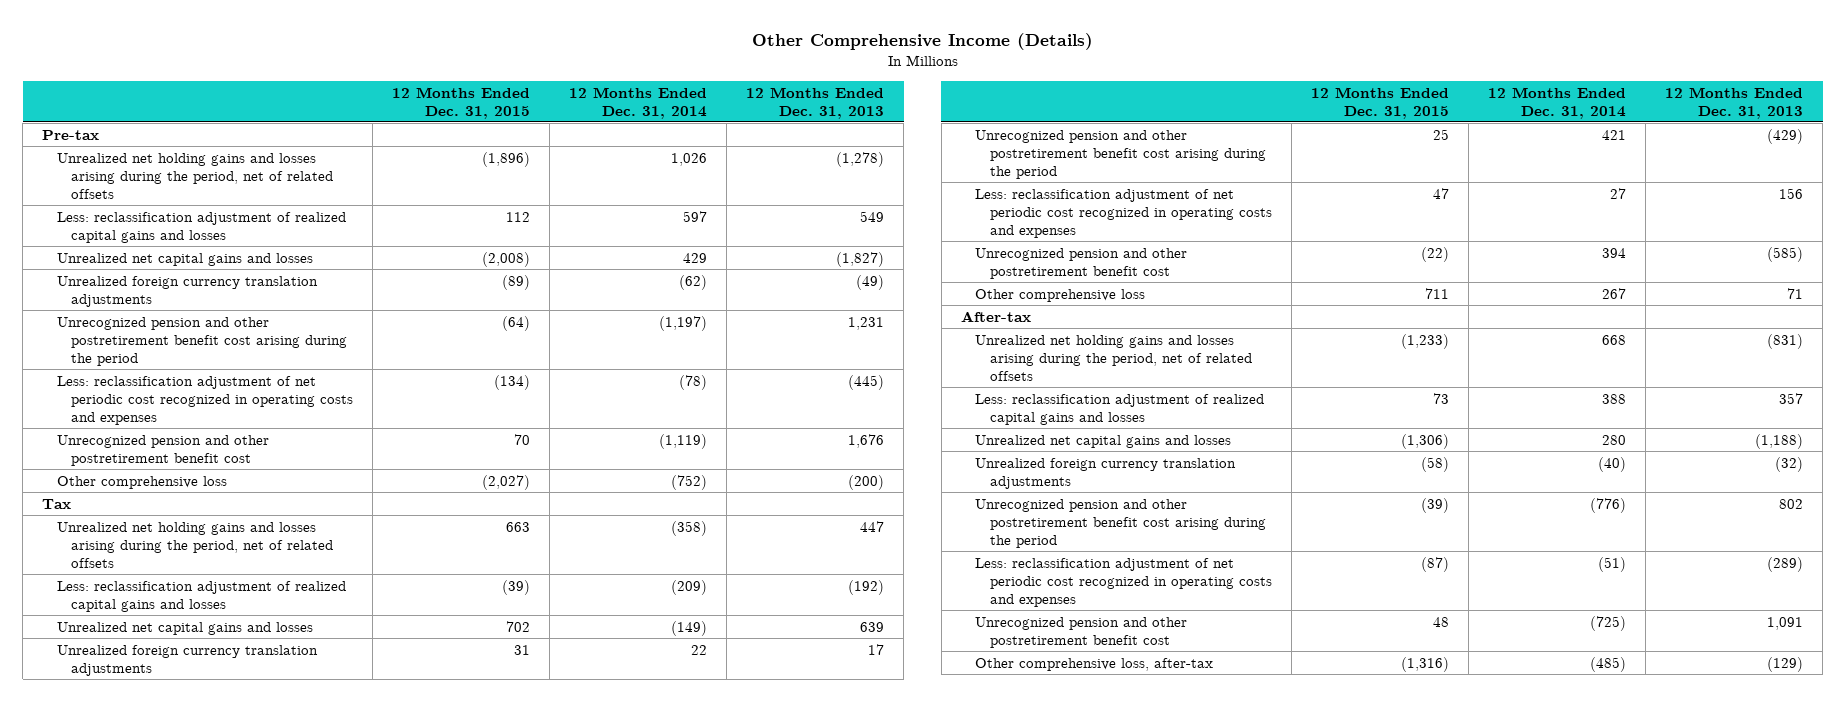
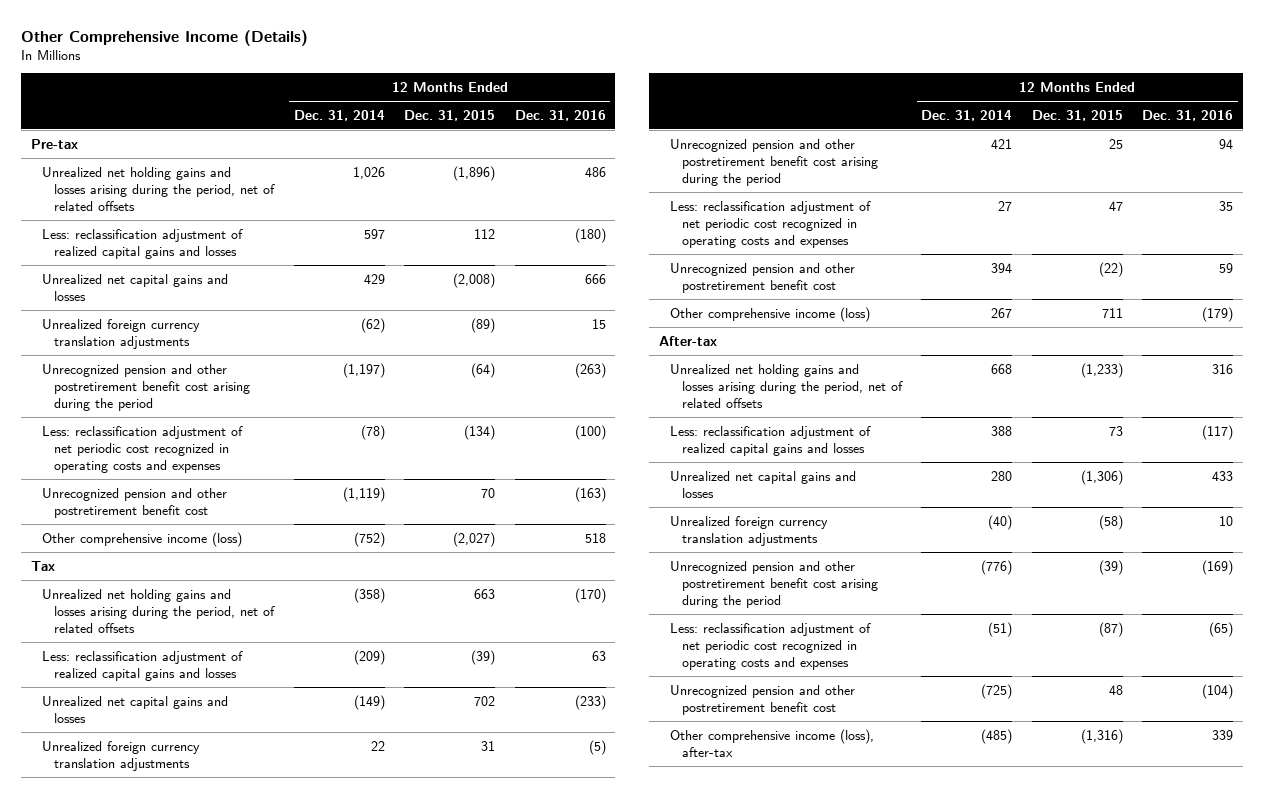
[746,86,885,119] 12 Months Ended Dec. 31, 2013 -> none
none -> [514,109,606,121] Dec. 31, 2016
[56,475,227,489] Other comprehensive loss -> [42,531,243,547] Other comprehensive income (loss)
[975,288,1146,302] Other comprehensive loss -> [670,306,871,322] Other comprehensive income (loss)
[975,657,1214,671] Other comprehensive loss, after-tax -> [670,728,875,757] Other comprehensive income (loss), after-tax

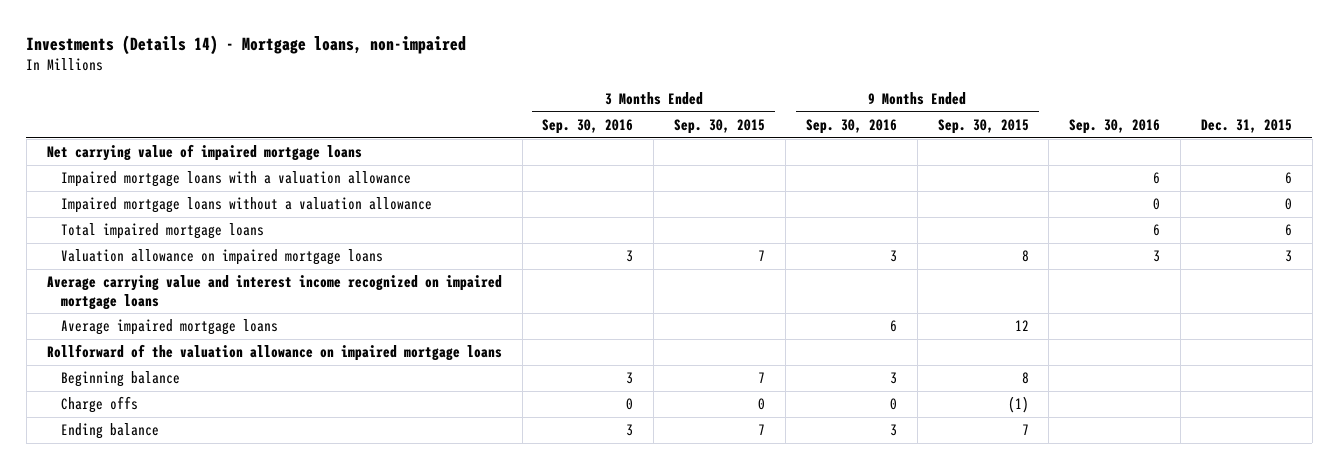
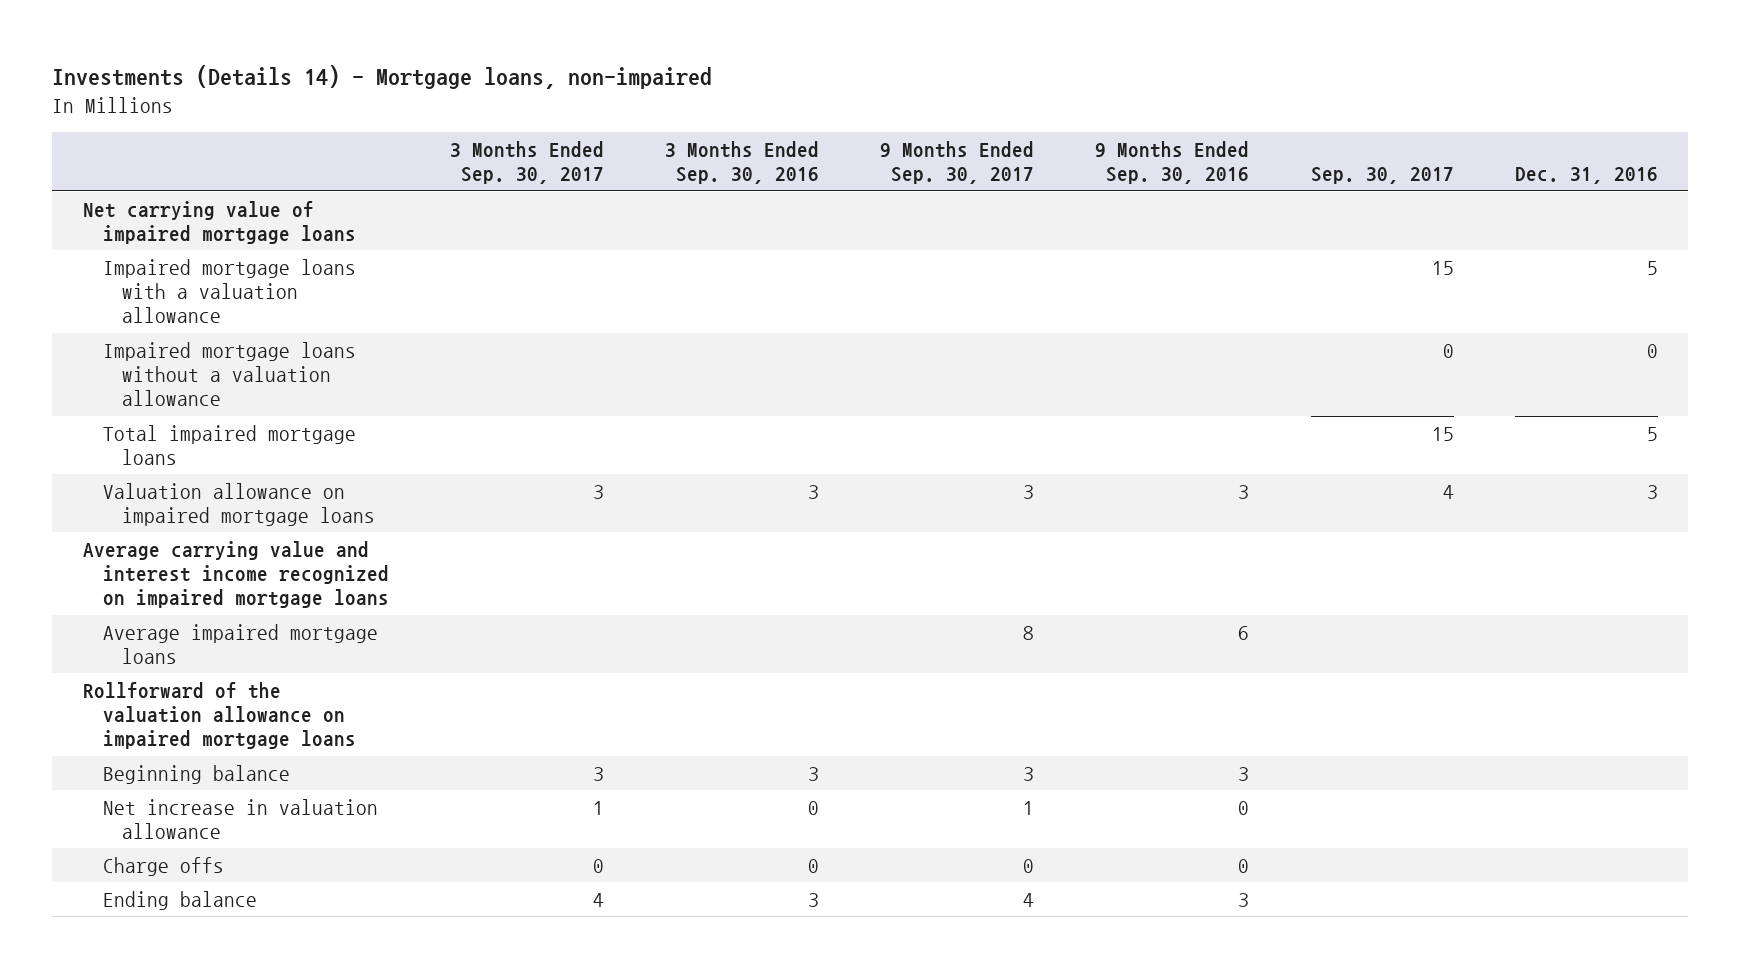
[674,119,766,135] Sep. 30, 2015 -> none
[937,119,1029,135] Sep. 30, 2015 -> none
[1069,119,1161,135] Sep. 30, 2016 -> none
[1200,119,1292,134] Dec. 31, 2015 -> none
none -> [449,141,604,185] 3 Months Ended Sep. 30, 2017
none -> [880,141,1035,185] 9 Months Ended Sep. 30, 2017
none -> [1310,167,1454,185] Sep. 30, 2017
none -> [1514,167,1658,185] Dec. 31, 2016
none -> [102,798,378,839] Net increase in valuation allowance

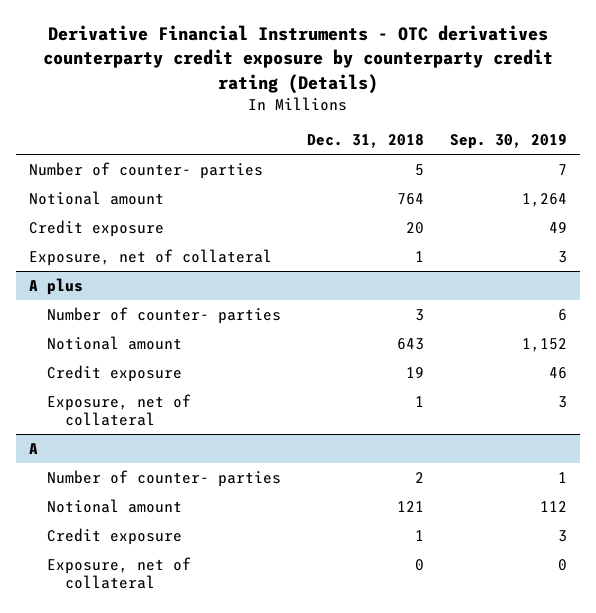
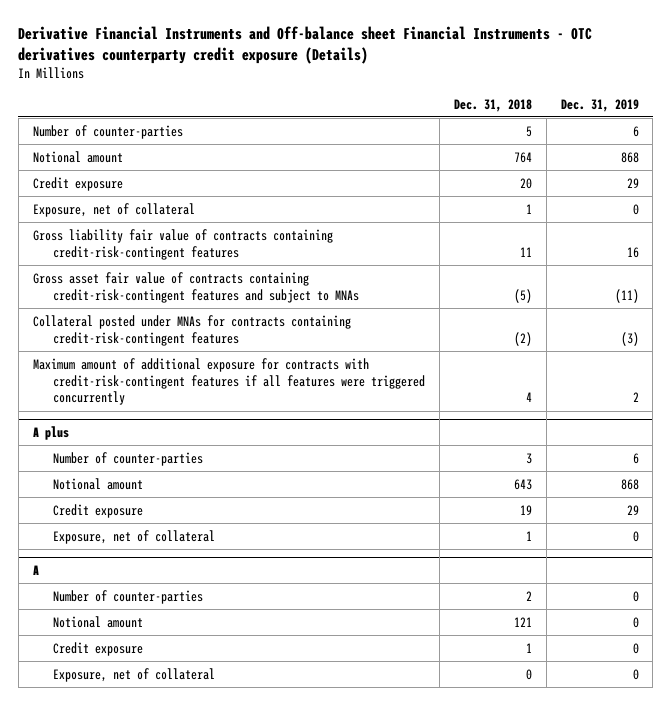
[43,25,554,94] Derivative Financial Instruments - OTC derivatives counterparty credit exposure by counterparty credit rating (Details) -> [18,26,593,64] Derivative Financial Instruments and Off-balance sheet Financial Instruments - OTC derivatives counterparty credit exposure (Details)
[450,134,568,150] Sep. 30, 2019 -> none
none -> [560,98,639,112] Dec. 31, 2019
[28,162,263,180] Number of counter- parties -> [32,124,183,139] Number of counter-parties
none -> [32,228,333,260] Gross liability fair value of contracts containing credit-risk-contingent features
none -> [32,271,360,303] Gross asset fair value of contracts containing credit-risk-contingent features and subject to MNAs
none -> [32,314,351,346] Collateral posted under MNAs for contracts containing credit-risk-contingent features
none -> [32,357,426,406] Maximum amount of additional exposure for contracts with credit-risk-contingent features if all features were triggered concurrently
[47,307,282,325] Number of counter- parties -> [53,451,204,466] Number of counter-parties
[47,470,282,488] Number of counter- parties -> [53,589,204,604] Number of counter-parties

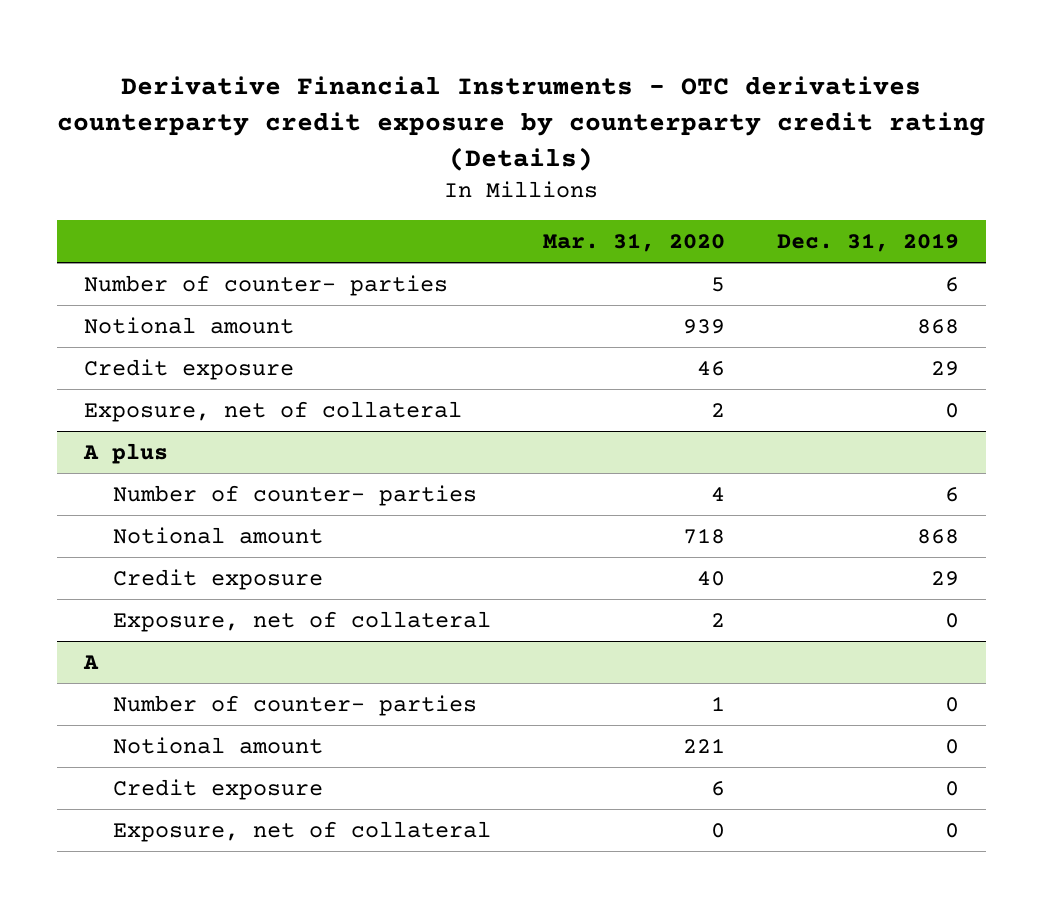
[18,26,593,64] Derivative Financial Instruments and Off-balance sheet Financial Instruments - OTC derivatives counterparty credit exposure (Details) -> [57,75,986,171] Derivative Financial Instruments - OTC derivatives counterparty credit exposure by counterparty credit rating (Details)
[453,98,532,112] Dec. 31, 2018 -> none
none -> [543,232,726,252] Mar. 31, 2020
[32,124,183,139] Number of counter-parties -> [83,274,448,296] Number of counter- parties
[32,228,333,260] Gross liability fair value of contracts containing credit-risk-contingent features -> none
[32,271,360,303] Gross asset fair value of contracts containing credit-risk-contingent features and subject to MNAs -> none
[32,314,351,346] Collateral posted under MNAs for contracts containing credit-risk-contingent features -> none
[32,357,426,406] Maximum amount of additional exposure for contracts with credit-risk-contingent features if all features were triggered concurrently -> none
[53,451,204,466] Number of counter-parties -> [112,484,477,506] Number of counter- parties
[53,589,204,604] Number of counter-parties -> [112,694,477,716] Number of counter- parties

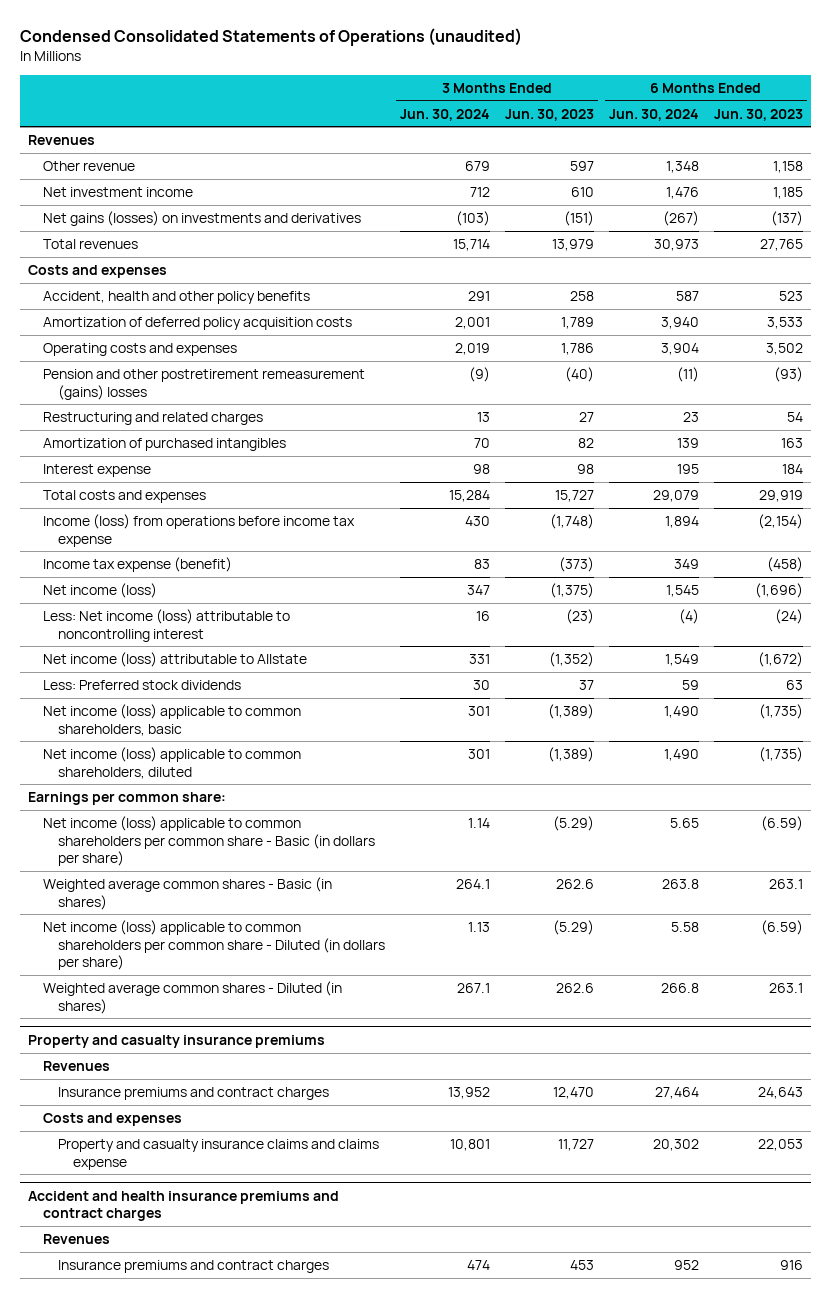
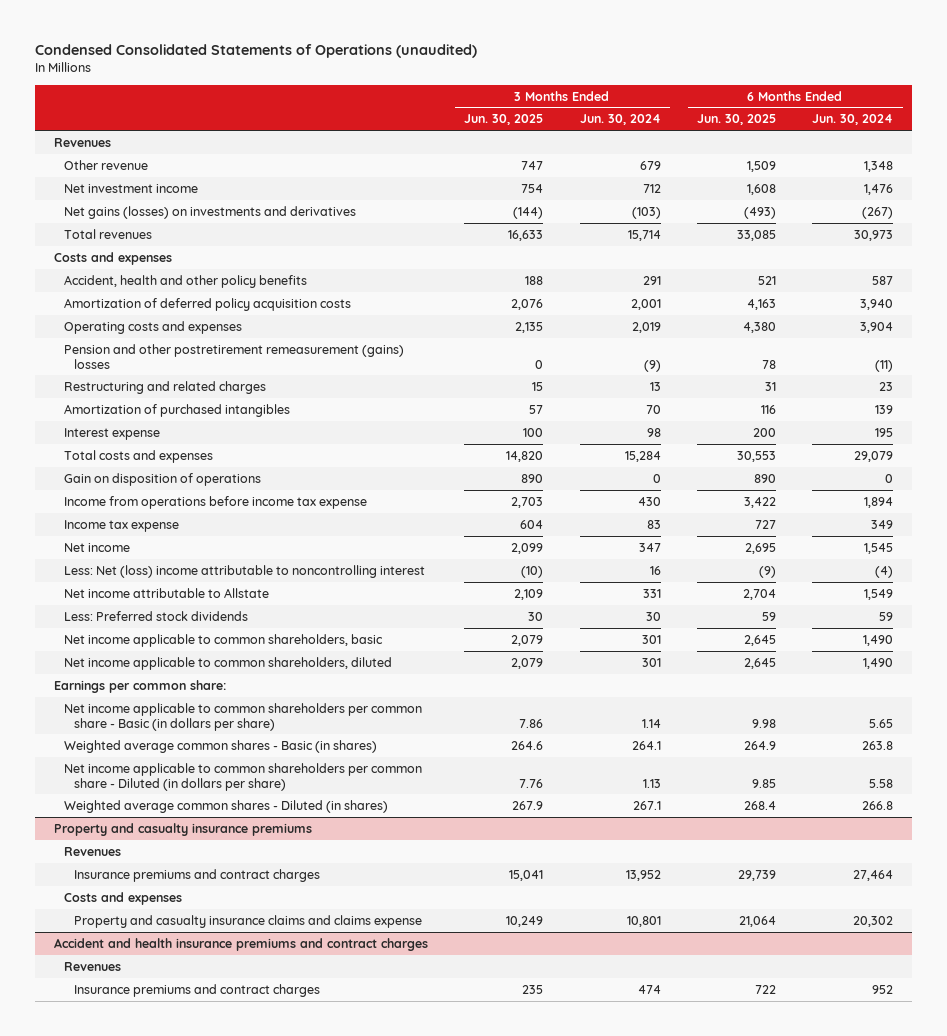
[505,108,595,121] Jun. 30, 2023 -> none
[714,108,804,121] Jun. 30, 2023 -> none
none -> [464,114,544,126] Jun. 30, 2025
none -> [697,114,777,126] Jun. 30, 2025
none -> [63,472,261,486] Gain on disposition of operations
[42,514,355,547] Income (loss) from operations before income tax expense -> [63,495,367,509] Income from operations before income tax expense
[42,557,232,573] Income tax expense (benefit) -> [63,519,179,532] Income tax expense
[42,583,157,599] Net income (loss) -> [63,542,130,552] Net income
[42,609,290,642] Less: Net income (loss) attributable to noncontrolling interest -> [63,564,425,578] Less: Net (loss) income attributable to noncontrolling interest
[42,652,307,668] Net income (loss) attributable to Allstate -> [63,587,269,598] Net income attributable to Allstate
[42,704,301,736] Net income (loss) applicable to common shareholders, basic -> [63,633,383,647] Net income applicable to common shareholders, basic
[42,747,301,779] Net income (loss) applicable to common shareholders, diluted -> [63,656,392,670] Net income applicable to common shareholders, diluted
[42,816,375,867] Net income (loss) applicable to common shareholders per common share - Basic (in dollars per share) -> [63,702,422,731] Net income applicable to common shareholders per common share - Basic (in dollars per share)
[42,920,385,971] Net income (loss) applicable to common shareholders per common share - Diluted (in dollars per share) -> [63,762,422,791] Net income applicable to common shareholders per common share - Diluted (in dollars per share)

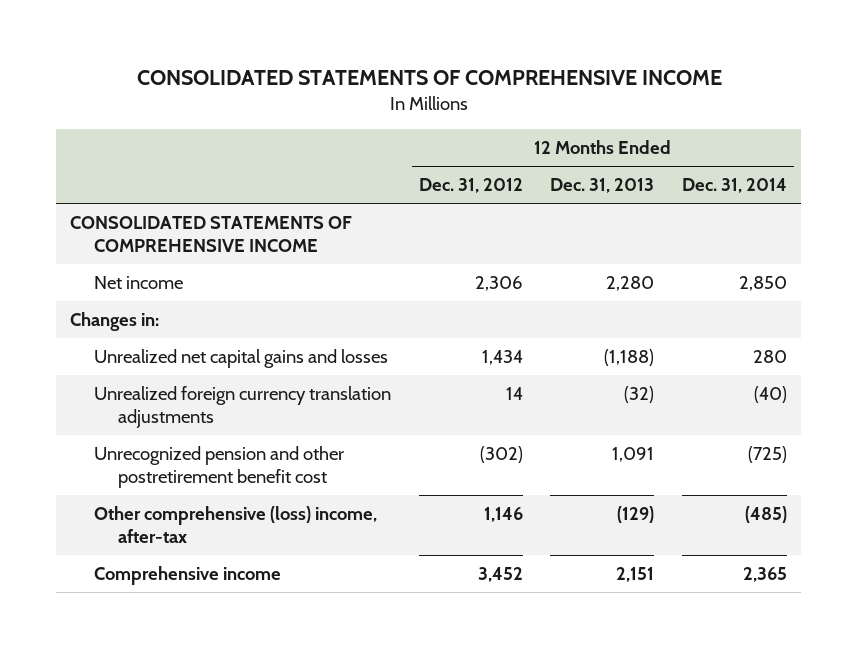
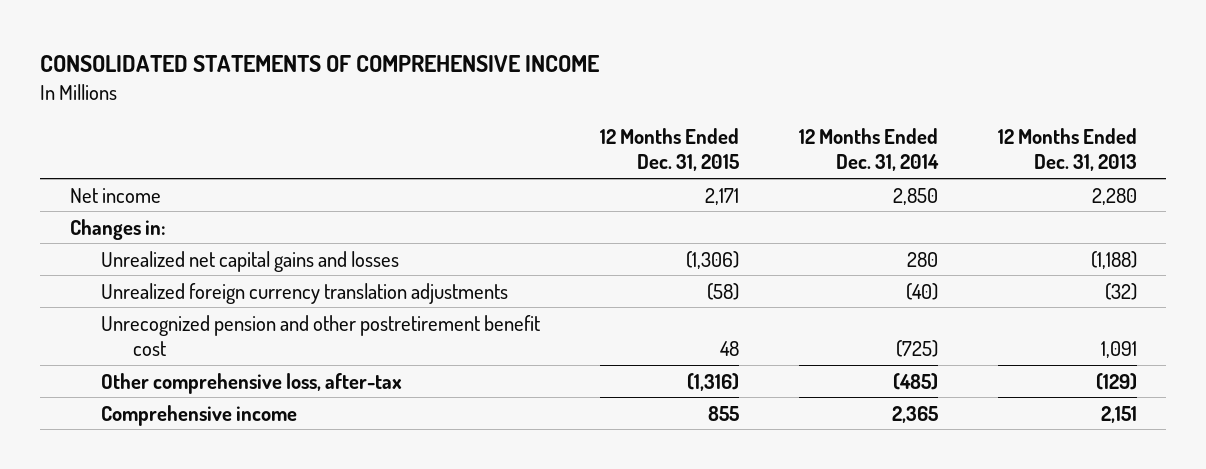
[418,178,523,194] Dec. 31, 2012 -> none
none -> [600,127,740,172] 12 Months Ended Dec. 31, 2015
[69,216,352,252] CONSOLIDATED STATEMENTS OF COMPREHENSIVE INCOME -> none
[94,506,378,543] Other comprehensive (loss) income, after-tax -> [101,372,403,394] Other comprehensive loss, after-tax

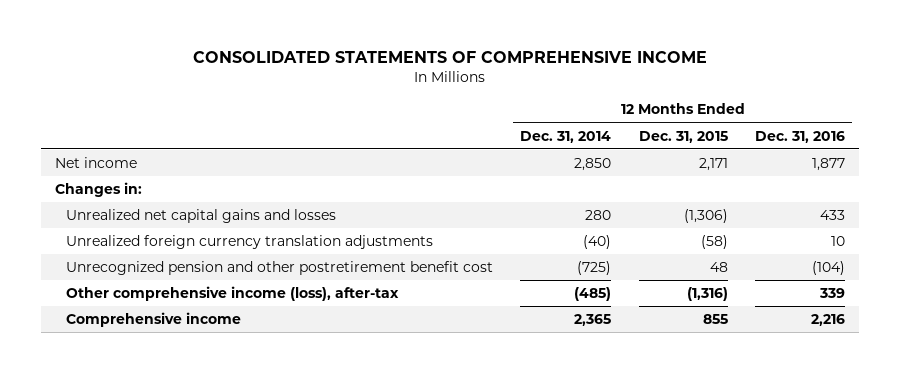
[997,127,1137,172] 12 Months Ended Dec. 31, 2013 -> none
none -> [755,130,846,143] Dec. 31, 2016
[101,372,403,394] Other comprehensive loss, after-tax -> [65,286,399,302] Other comprehensive income (loss), after-tax

